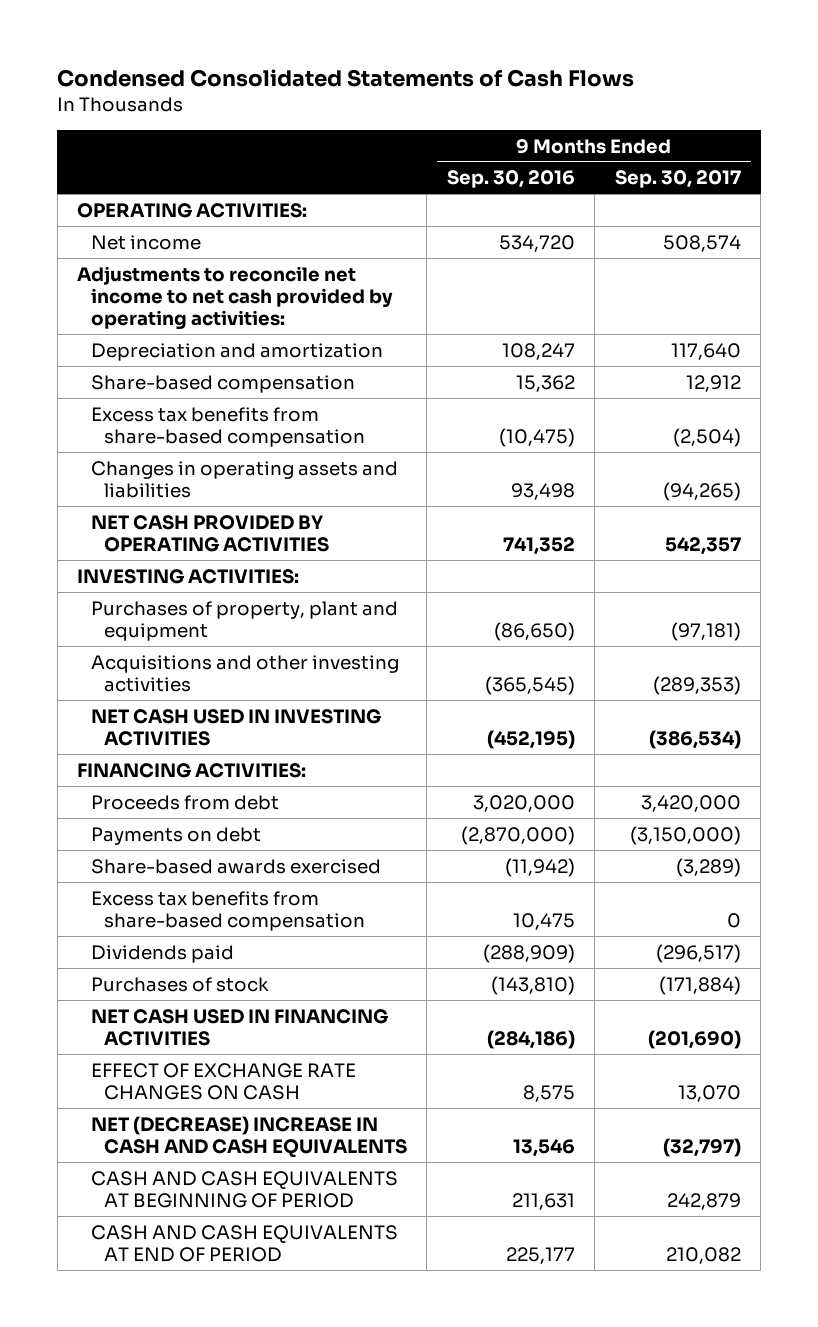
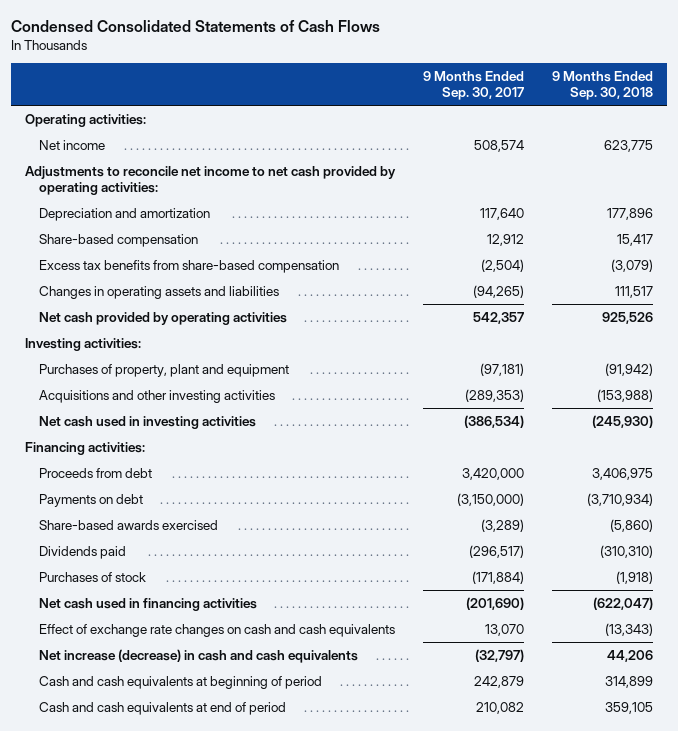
[446,170,575,189] Sep. 30, 2016 -> none
none -> [551,70,653,101] 9 Months Ended Sep. 30, 2018
[77,202,308,218] OPERATING ACTIVITIES: -> [24,113,146,127] Operating activities:
[90,514,330,552] NET CASH PROVIDED BY OPERATING ACTIVITIES -> [39,311,288,325] Net cash provided by operating activities
[77,568,300,584] INVESTING ACTIVITIES: -> [24,337,141,351] Investing activities:
[90,708,381,746] NET CASH USED IN INVESTING ACTIVITIES -> [39,415,257,429] Net cash used in investing activities
[77,762,307,778] FINANCING ACTIVITIES: -> [24,441,145,455] Financing activities:
[90,890,366,931] Excess tax benefits from share-based compensation -> none
[90,1008,388,1046] NET CASH USED IN FINANCING ACTIVITIES -> [39,597,258,611] Net cash used in financing activities
[90,1062,356,1100] EFFECT OF EXCHANGE RATE CHANGES ON CASH -> [39,623,396,637] Effect of exchange rate changes on cash and cash equivalents
[90,1115,408,1158] NET (DECREASE) INCREASE IN CASH AND CASH EQUIVALENTS -> [39,648,359,663] Net increase (decrease) in cash and cash equivalents
[90,1170,398,1208] CASH AND CASH EQUIVALENTS AT BEGINNING OF PERIOD -> [39,675,323,689] Cash and cash equivalents at beginning of period
[90,1224,398,1262] CASH AND CASH EQUIVALENTS AT END OF PERIOD -> [39,701,287,715] Cash and cash equivalents at end of period

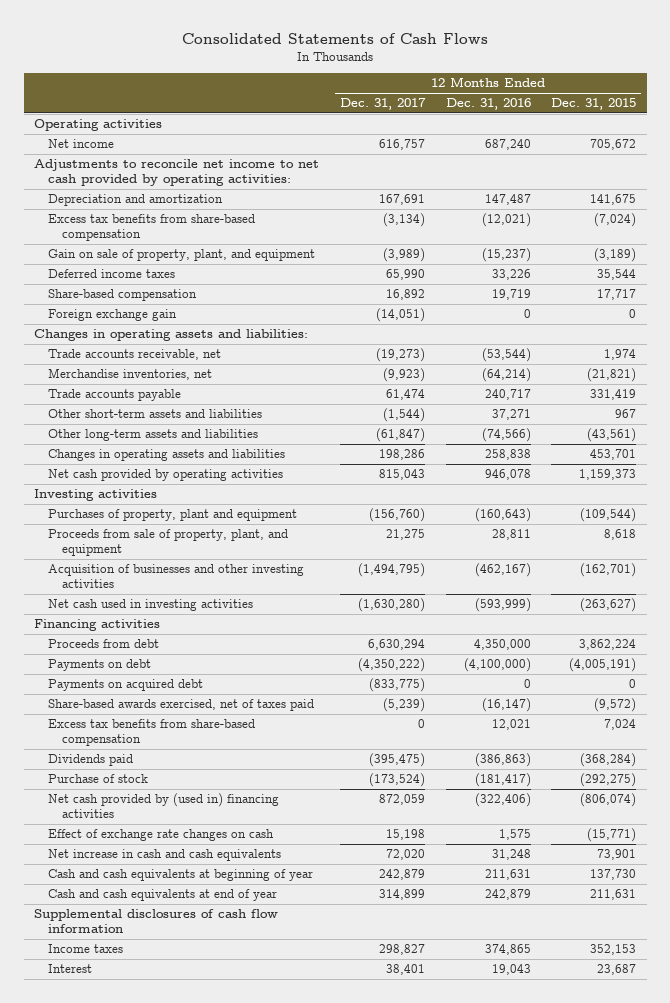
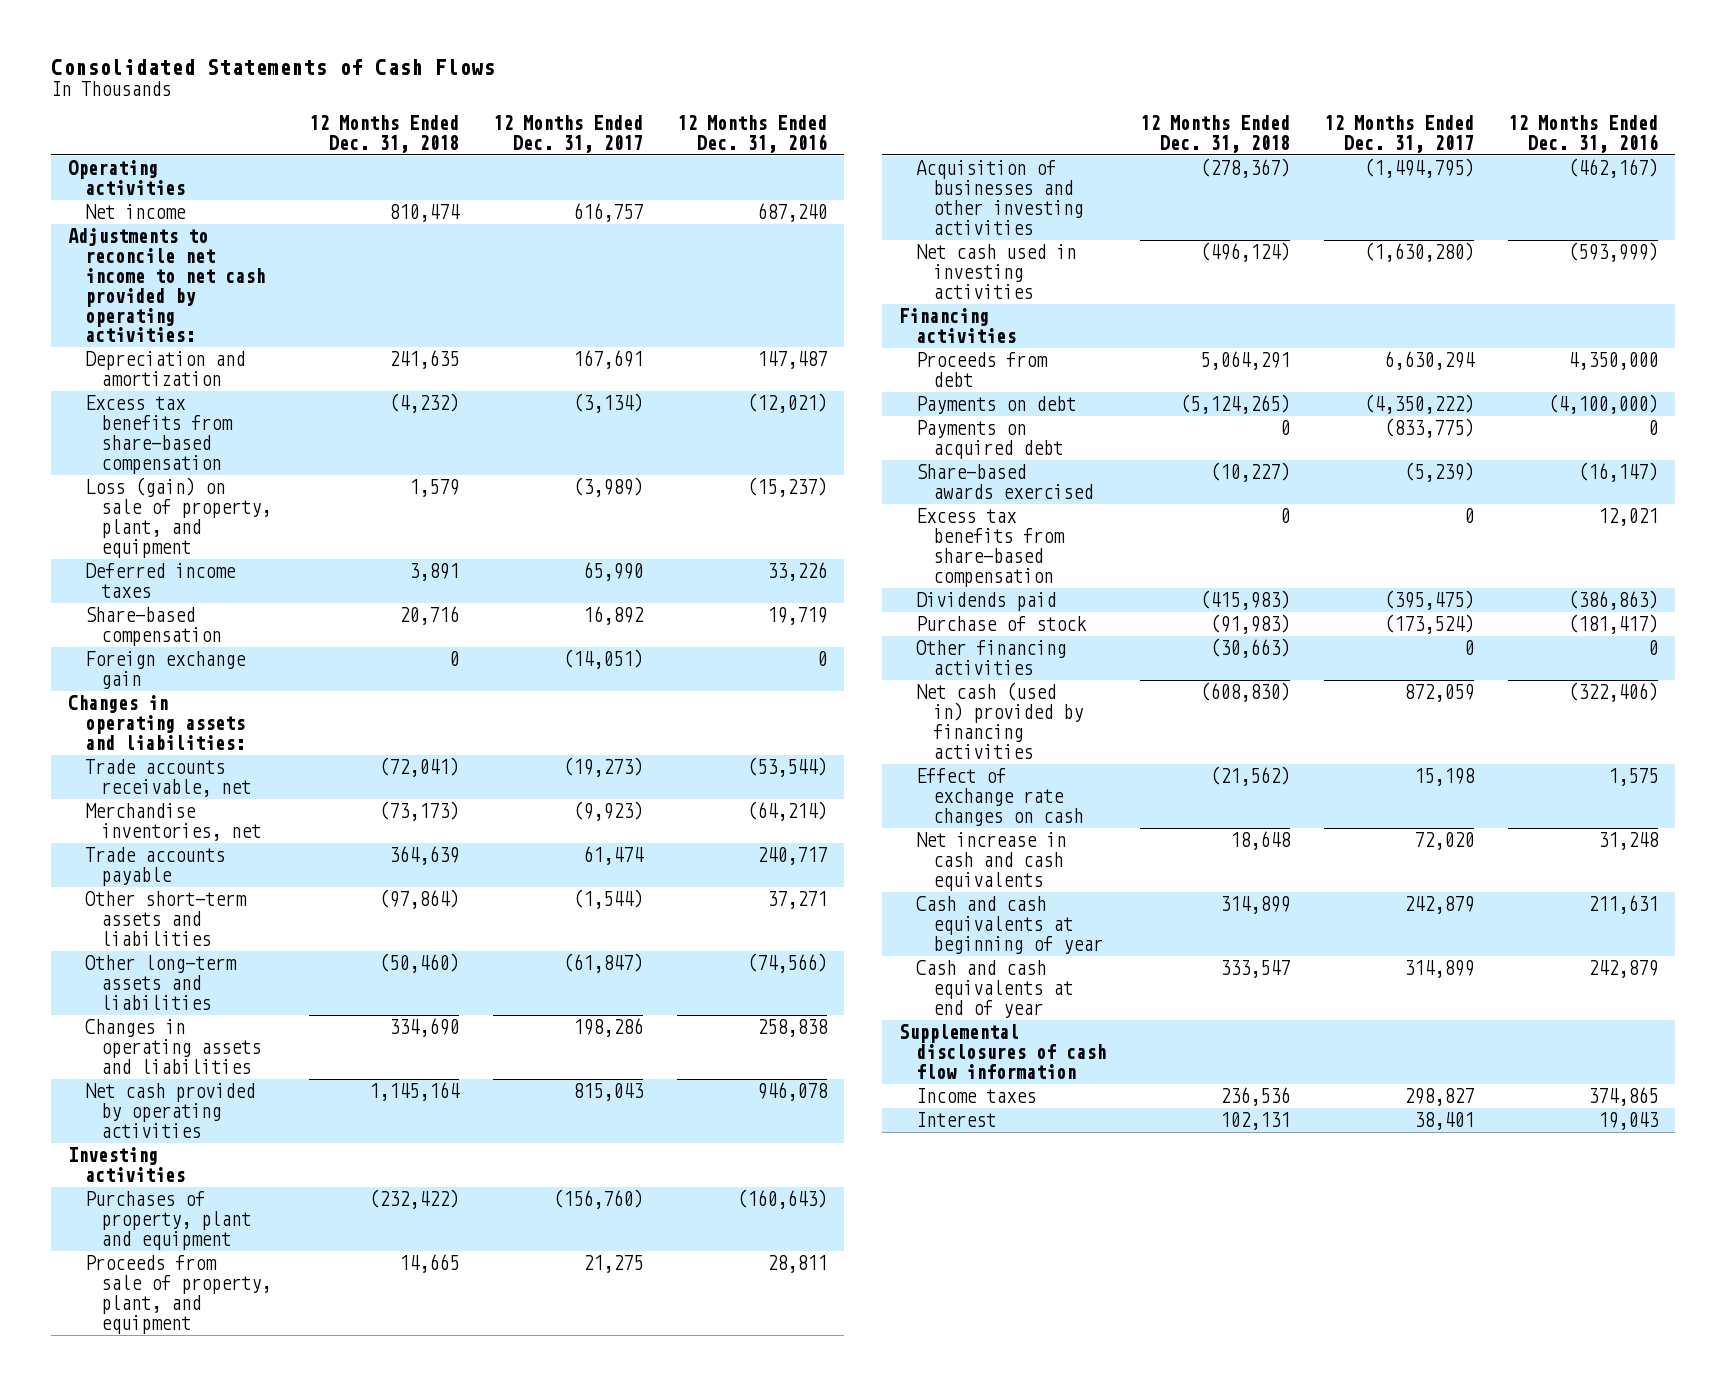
[551,98,637,111] Dec. 31, 2015 -> none
none -> [308,115,459,153] 12 Months Ended Dec. 31, 2018
[47,249,315,262] Gain on sale of property, plant, and equipment -> [84,477,272,558] Loss (gain) on sale of property, plant, and equipment
[47,699,314,712] Share-based awards exercised, net of taxes paid -> [915,464,1093,499] Share-based awards exercised
none -> [915,640,1066,675] Other financing activities
[47,793,279,819] Net cash provided by (used in) financing activities -> [915,682,1083,759] Net cash (used in) provided by financing activities

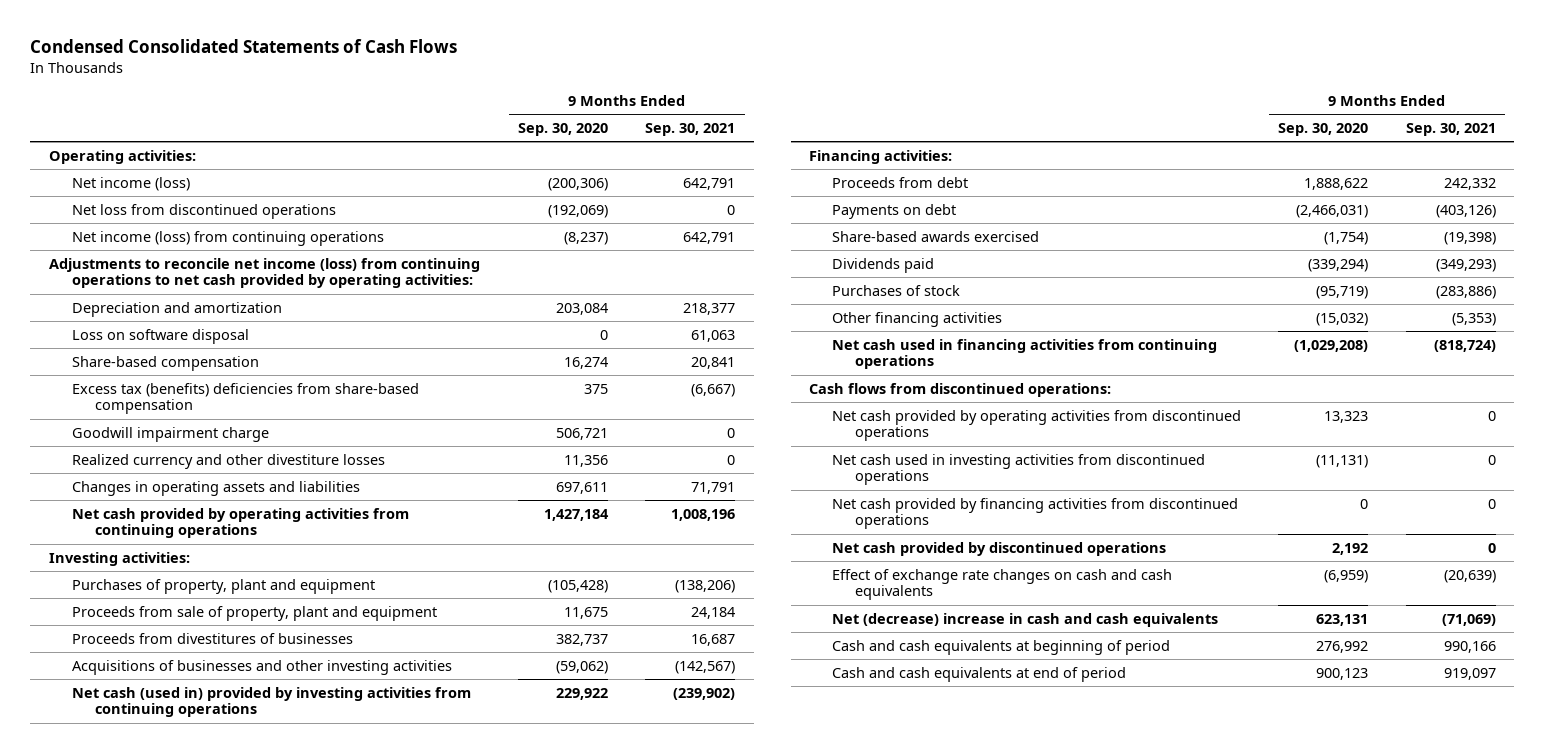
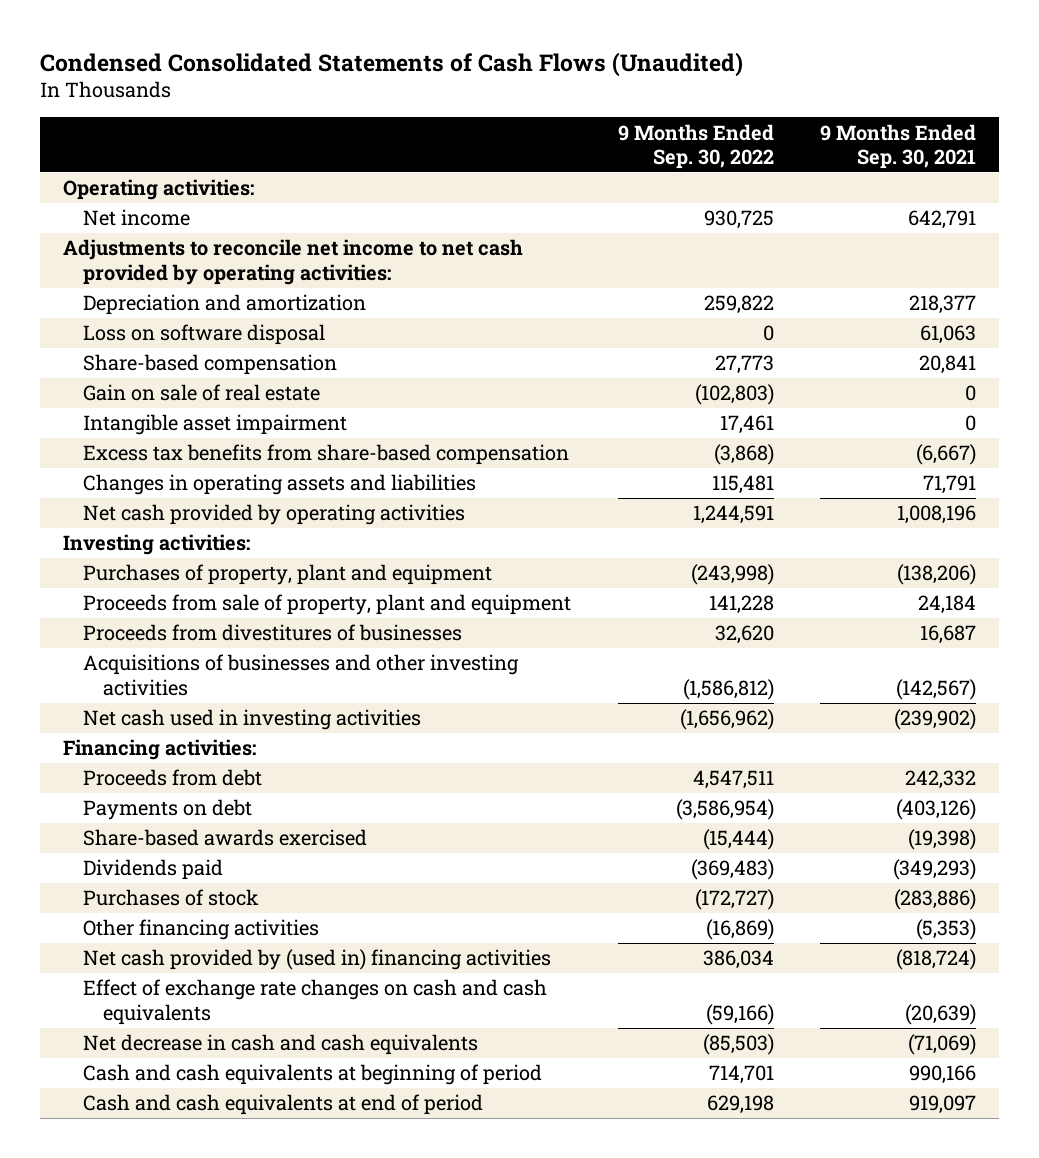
[30,39,458,54] Condensed Consolidated Statements of Cash Flows -> [39,51,743,77] Condensed Consolidated Statements of Cash Flows (Unaudited)
[518,122,609,136] Sep. 30, 2020 -> none
none -> [617,123,774,169] 9 Months Ended Sep. 30, 2022
[71,203,336,219] Net loss from discontinued operations -> none
[71,230,384,246] Net income (loss) from continuing operations -> none
[71,176,190,191] Net income (loss) -> [83,209,191,227] Net income
[49,257,481,289] Adjustments to reconcile net income (loss) from continuing operations to net cash provided by operating activities: -> [62,239,523,285] Adjustments to reconcile net income to net cash provided by operating activities:
[71,426,269,442] Goodwill impairment charge -> none
[71,453,385,469] Realized currency and other divestiture losses -> none
none -> [83,384,321,402] Gain on sale of real estate
none -> [83,414,348,436] Intangible asset impairment
[71,382,419,415] Excess tax (benefits) deficiencies from share-based compensation -> [83,444,570,466] Excess tax benefits from share-based compensation
[71,507,409,539] Net cash provided by operating activities from continuing operations -> [83,504,466,526] Net cash provided by operating activities
[71,686,471,718] Net cash (used in) provided by investing activities from continuing operations -> [83,709,422,731] Net cash used in investing activities
[809,382,1112,397] Cash flows from discontinued operations: -> none
[832,409,1242,442] Net cash provided by operating activities from discontinued operations -> none
[832,453,1206,486] Net cash used in investing activities from discontinued operations -> none
[832,497,1239,530] Net cash provided by financing activities from discontinued operations -> none
[832,541,1167,556] Net cash provided by discontinued operations -> none
[832,338,1218,370] Net cash used in financing activities from continuing operations -> [83,949,552,971] Net cash provided by (used in) financing activities
[832,612,1219,627] Net (decrease) increase in cash and cash equivalents -> [83,1034,479,1056] Net decrease in cash and cash equivalents

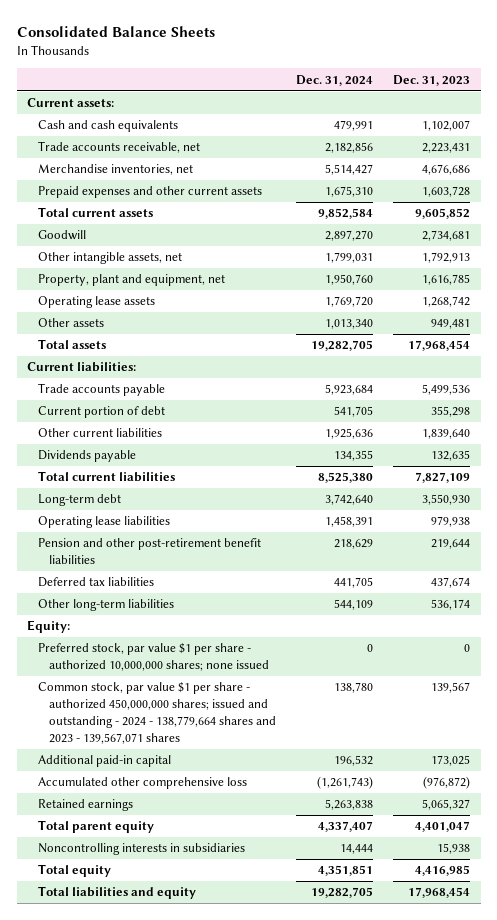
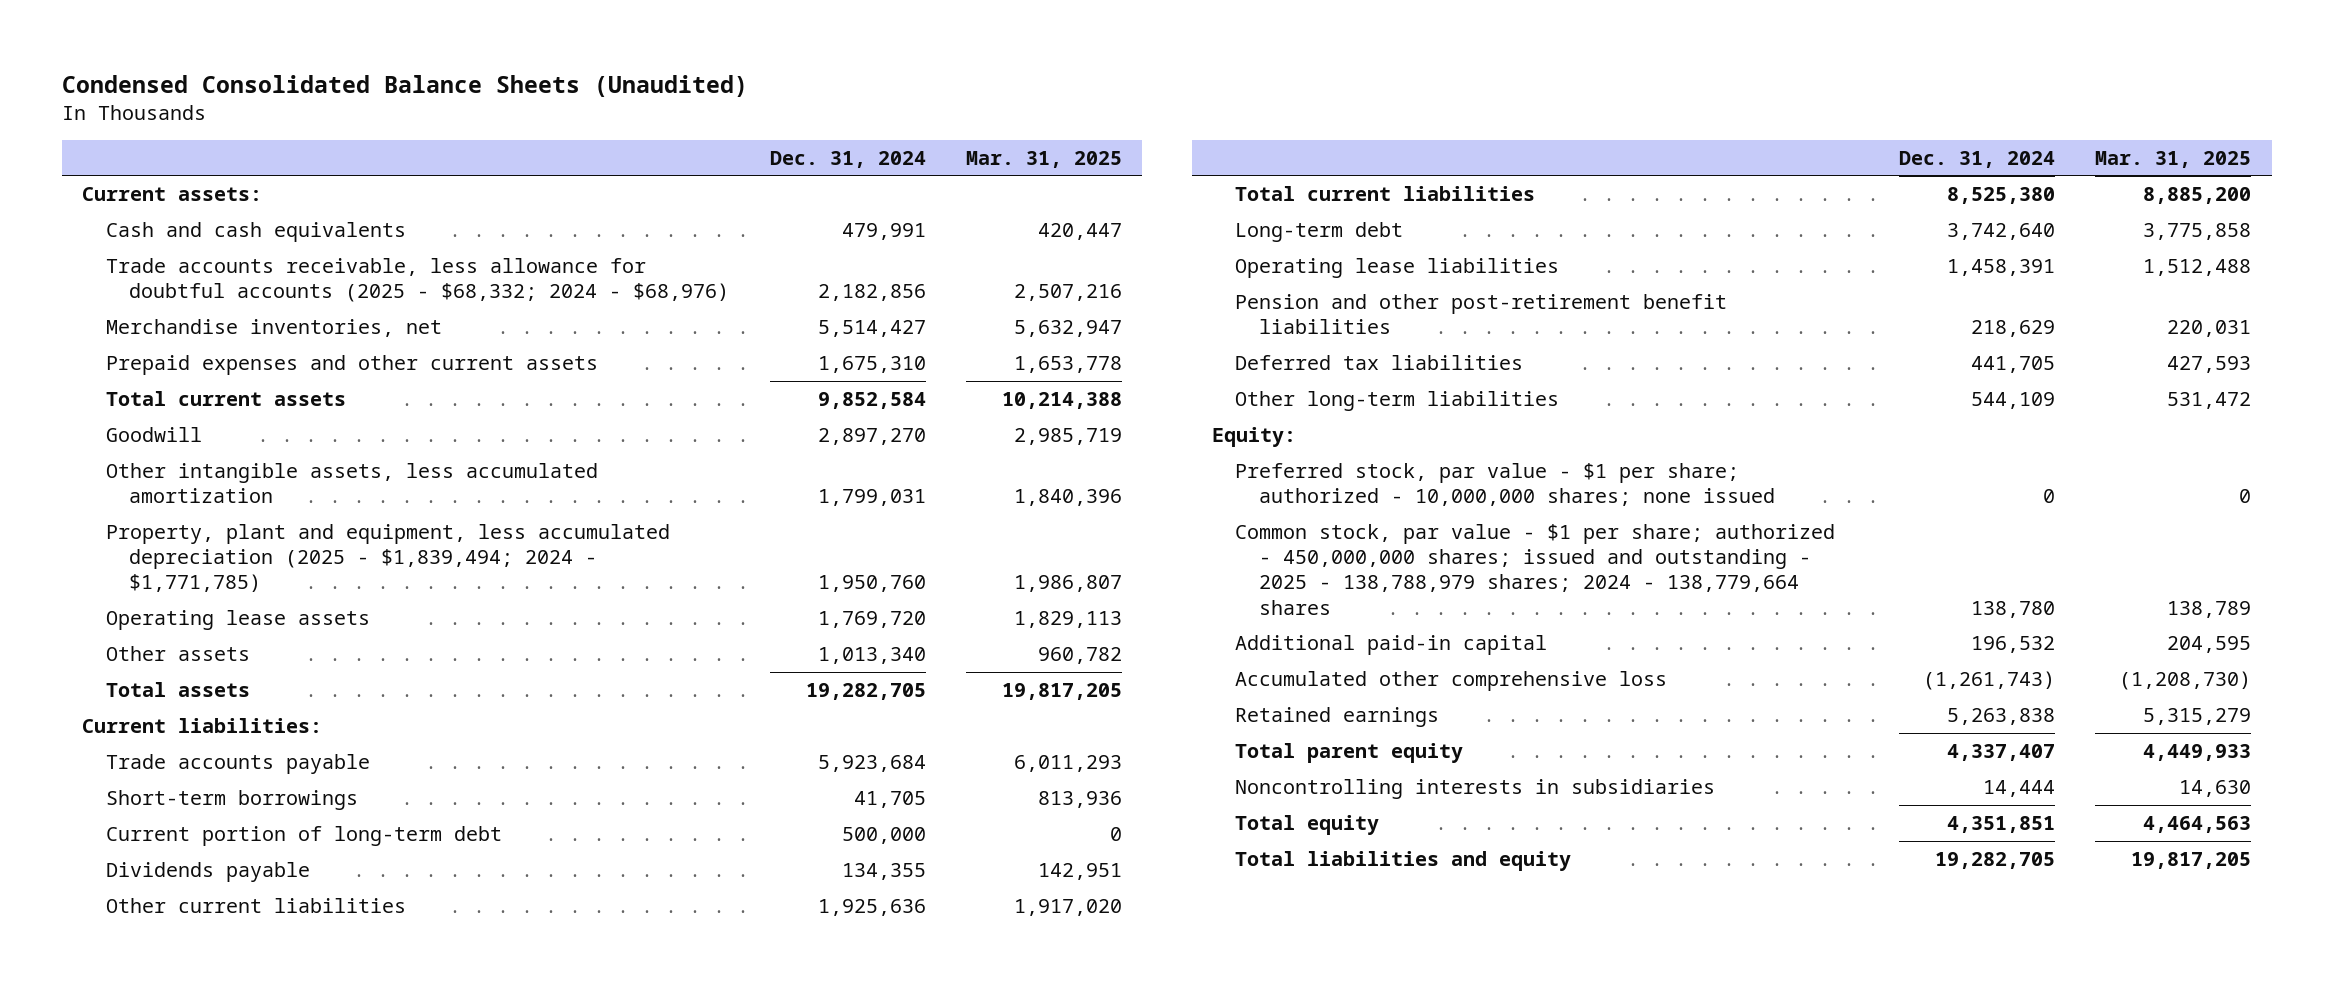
[16,26,215,38] Consolidated Balance Sheets -> [62,75,749,98] Condensed Consolidated Balance Sheets (Unaudited)
[393,74,471,86] Dec. 31, 2023 -> none
none -> [965,150,1122,168] Mar. 31, 2025
[37,141,200,154] Trade accounts receivable, net -> [105,257,730,303] Trade accounts receivable, less allowance for doubtful accounts (2025 - $68,332; 2024 - $68,976)
[37,252,182,265] Other intangible assets, net -> [105,462,598,504] Other intangible assets, less accumulated amortization
[37,274,225,287] Property, plant and equipment, net -> [105,523,670,593] Property, plant and equipment, less accumulated depreciation (2025 - $1,839,494; 2024 - $1,771,785)
none -> [105,789,358,810] Short-term borrowings
[37,406,165,419] Current portion of debt -> [105,825,502,846] Current portion of long-term debt
[334,406,374,418] 541,705 -> [841,826,926,844] 500,000
[37,428,162,438] Other current liabilities -> [105,897,406,913] Other current liabilities
[37,643,270,672] Preferred stock, par value $1 per share - authorized 10,000,000 shares; none issued -> [1235,462,1775,507] Preferred stock, par value - $1 per share; authorized - 10,000,000 shares; none issued
[37,682,277,745] Common stock, par value $1 per share - authorized 450,000,000 shares; issued and outstanding - 2024 - 138,779,664 shares and 2023 - 139,567,071 shares -> [1235,523,1836,615] Common stock, par value - $1 per share; authorized - 450,000,000 shares; issued and outstanding - 2025 - 138,788,979 shares; 2024 - 138,779,664 shares

